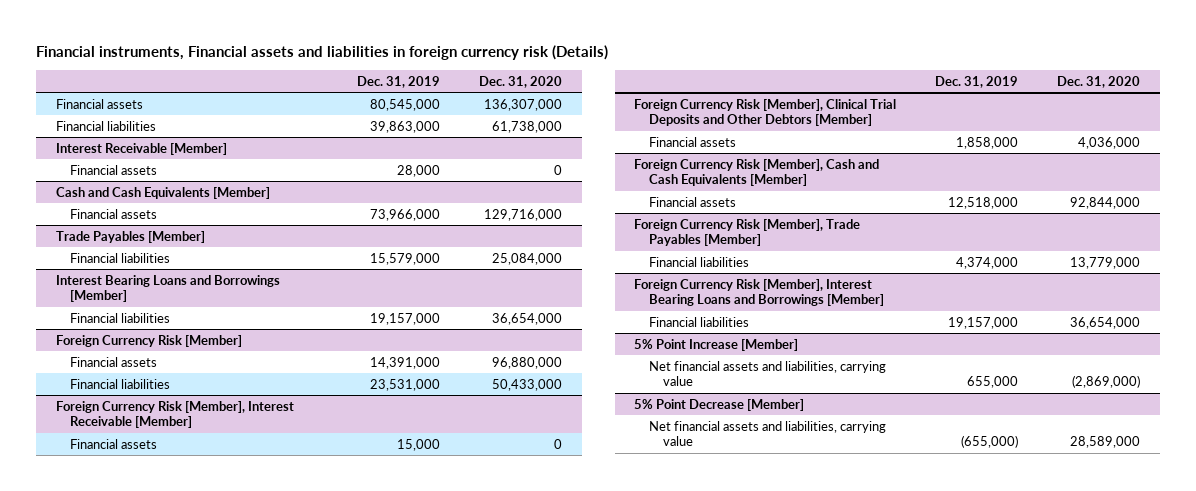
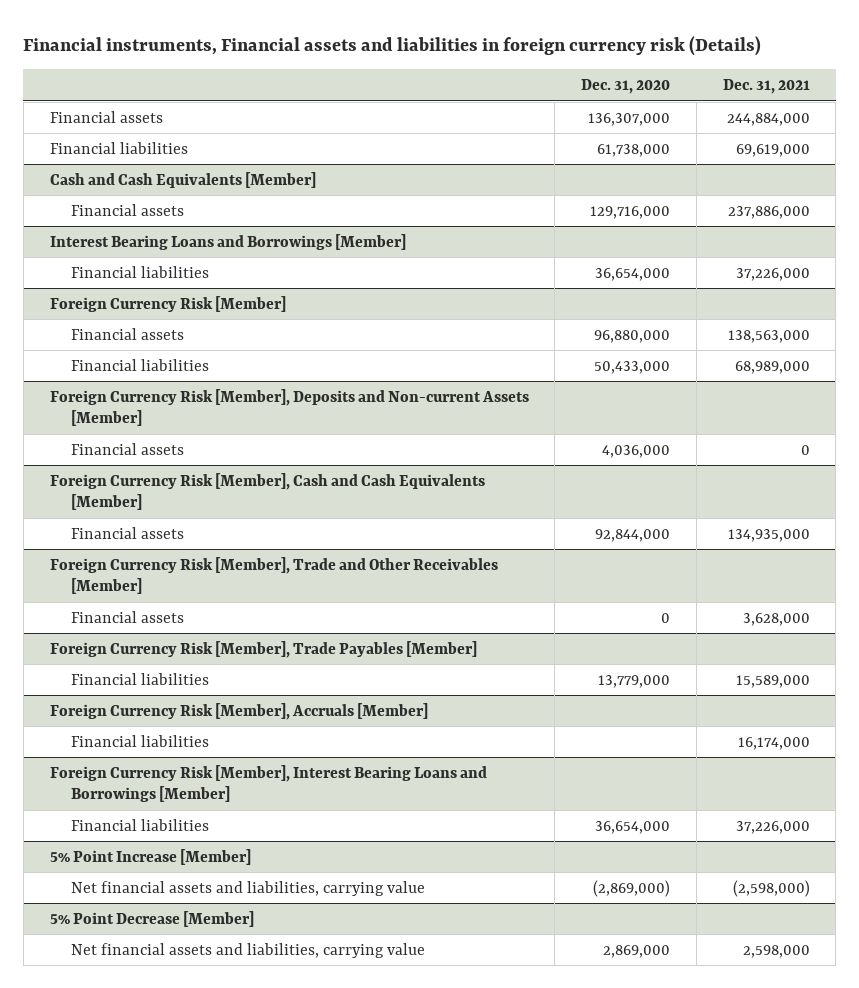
[356,75,440,88] Dec. 31, 2019 -> none
none -> [722,79,810,95] Dec. 31, 2021
[55,142,227,155] Interest Receivable [Member] -> none
[69,164,157,175] Financial assets -> none
[55,230,205,243] Trade Payables [Member] -> none
[69,252,170,263] Financial liabilities -> none
[55,400,294,429] Foreign Currency Risk [Member], Interest Receivable [Member] -> none
[69,438,157,449] Financial assets -> none
[634,98,897,127] Foreign Currency Risk [Member], Clinical Trial Deposits and Other Debtors [Member] -> none
none -> [49,388,529,427] Foreign Currency Risk [Member], Deposits and Non-current Assets [Member]
none -> [49,556,498,595] Foreign Currency Risk [Member], Trade and Other Receivables [Member]
none -> [71,610,185,623] Financial assets
none -> [49,702,428,720] Foreign Currency Risk [Member], Accruals [Member]
none -> [71,734,210,747] Financial liabilities
[1070,436,1141,449] 28,589,000 -> [603,944,671,958] 2,869,000

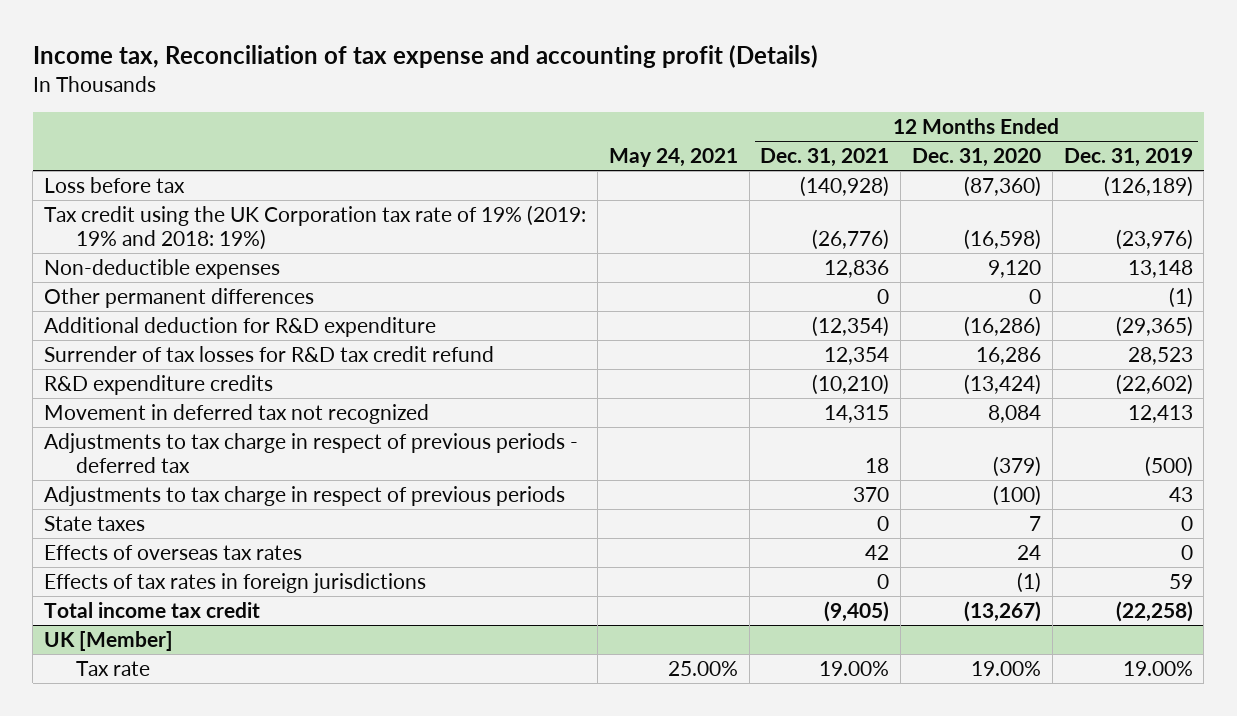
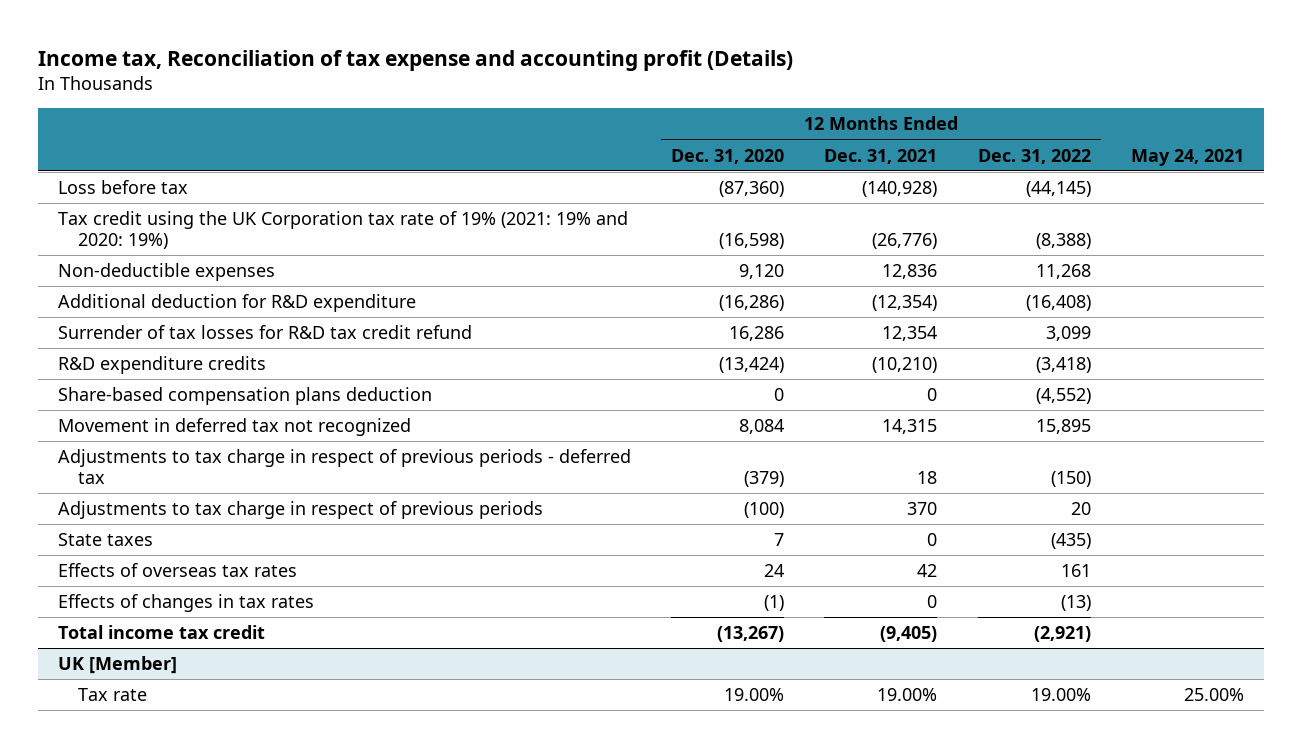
[1063,147,1193,167] Dec. 31, 2019 -> none
none -> [977,148,1091,164] Dec. 31, 2022
[44,204,587,250] Tax credit using the UK Corporation tax rate of 19% (2019: 19% and 2018: 19%) -> [57,211,628,250] Tax credit using the UK Corporation tax rate of 19% (2021: 19% and 2020: 19%)
[44,287,315,308] Other permanent differences -> none
none -> [57,387,432,406] Share-based compensation plans deduction
[44,572,427,593] Effects of tax rates in foreign jurisdictions -> [57,594,314,613] Effects of changes in tax rates

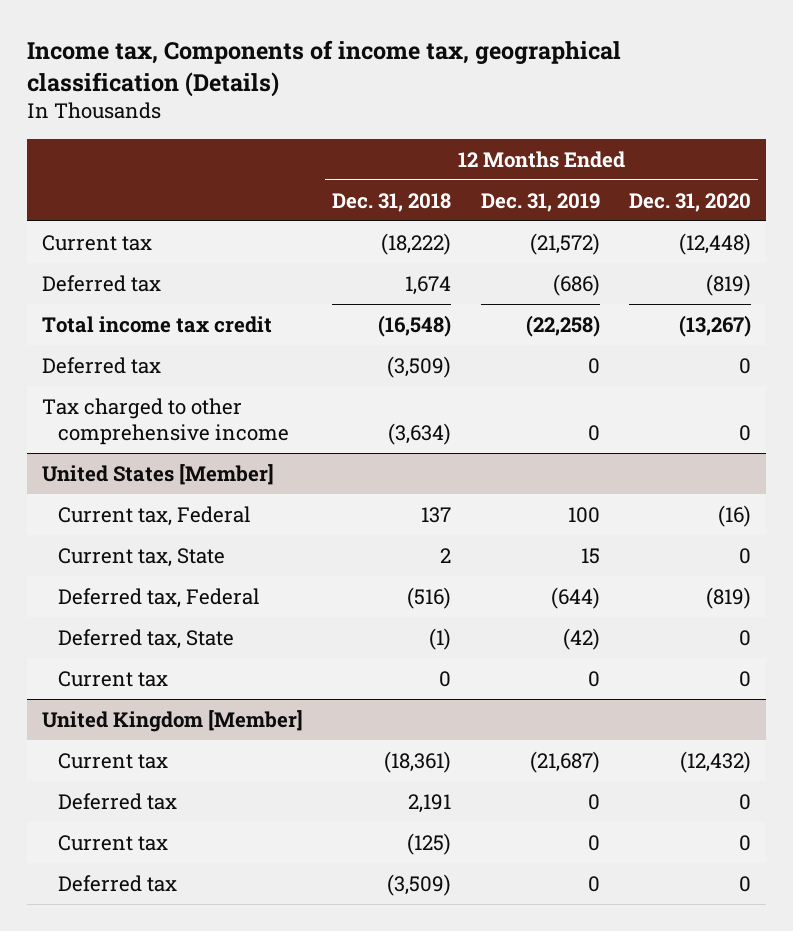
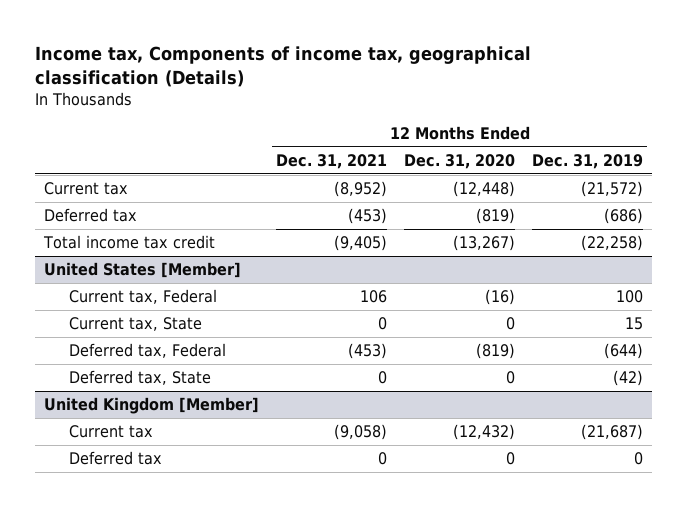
[332,192,452,212] Dec. 31, 2018 -> none
none -> [276,153,388,169] Dec. 31, 2021
[41,356,161,374] Deferred tax -> none
[41,397,289,446] Tax charged to other comprehensive income -> none
[57,670,168,687] Current tax -> none
[57,834,168,851] Current tax -> none
[57,874,177,892] Deferred tax -> none

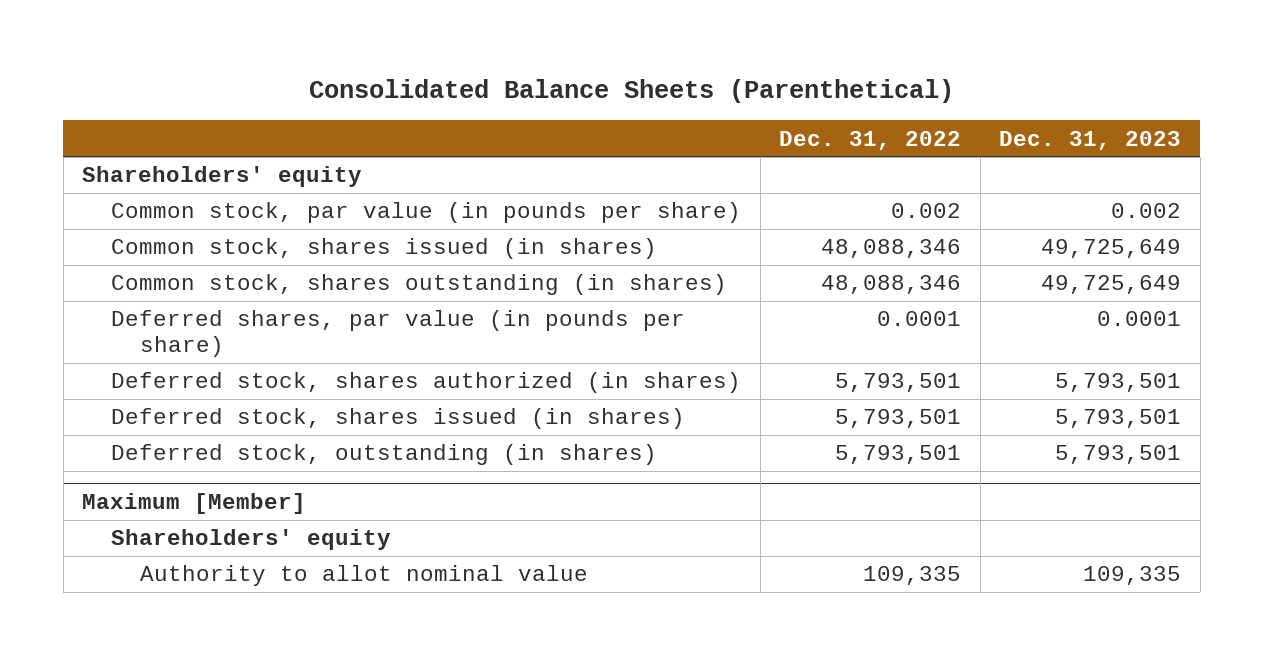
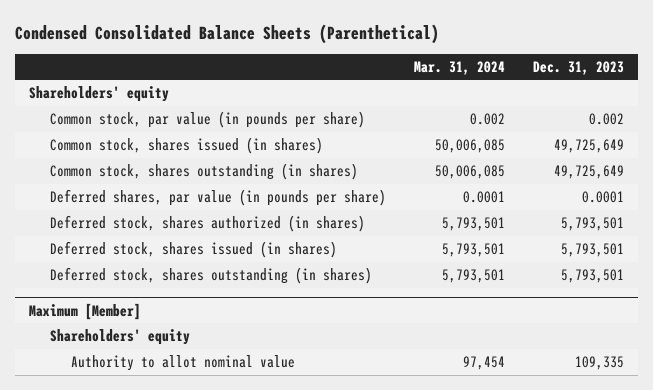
[308,78,954,103] Consolidated Balance Sheets (Parenthetical) -> [15,23,440,44] Condensed Consolidated Balance Sheets (Parenthetical)
[779,130,962,150] Dec. 31, 2022 -> none
none -> [414,60,506,75] Mar. 31, 2024
[111,444,658,466] Deferred stock, outstanding (in shares) -> [50,267,373,285] Deferred stock, shares outstanding (in shares)

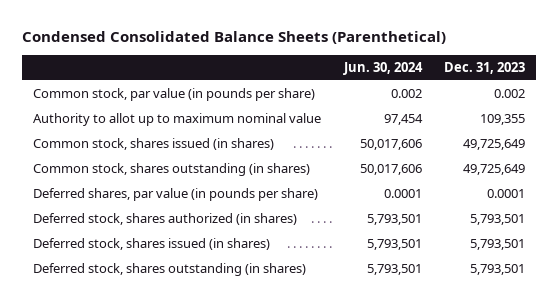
[414,60,506,75] Mar. 31, 2024 -> none
none -> [342,62,423,76] Jun. 30, 2024
[29,86,170,103] Shareholders' equity -> none
none -> [33,113,322,127] Authority to allot up to maximum nominal value
[29,302,142,320] Maximum [Member] -> none
[50,329,191,346] Shareholders' equity -> none
[71,355,296,372] Authority to allot nominal value -> none

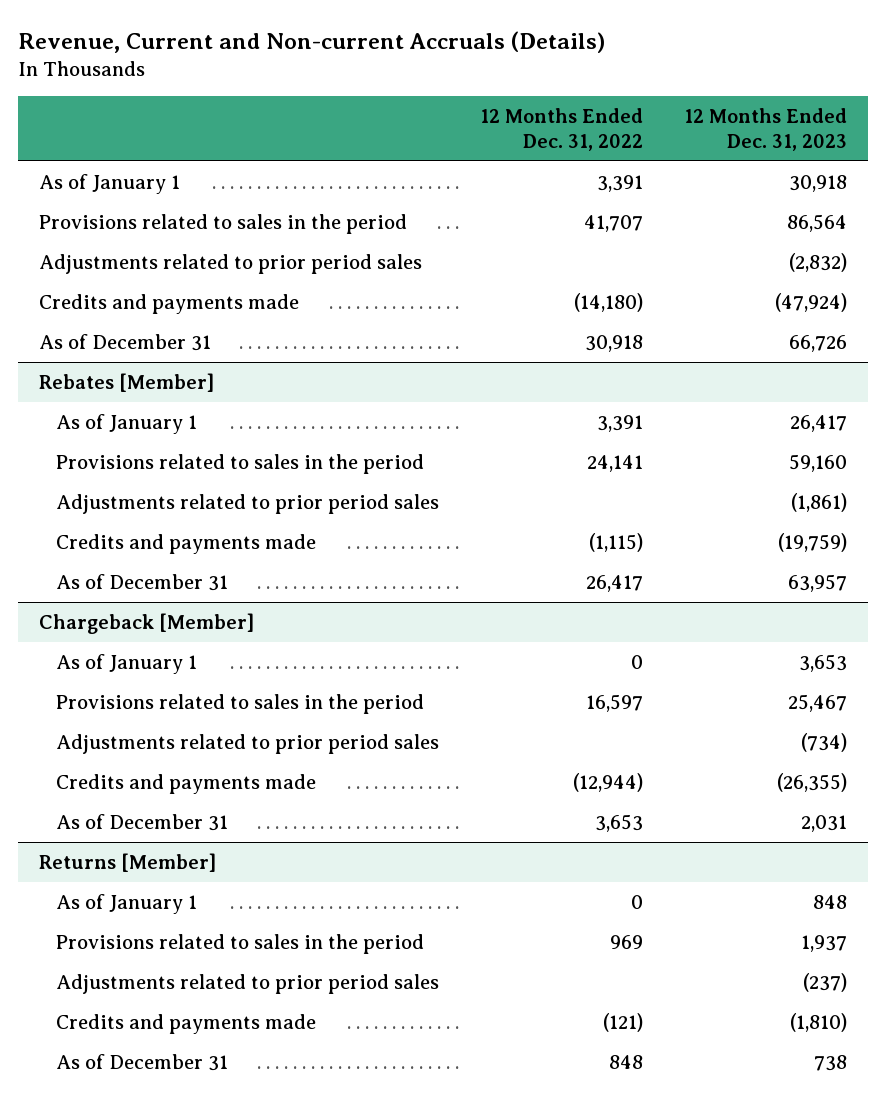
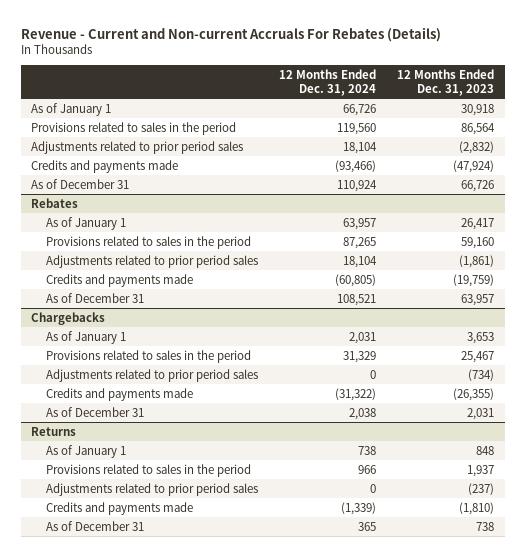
[18,31,606,54] Revenue, Current and Non-current Accruals (Details) -> [20,26,441,42] Revenue - Current and Non-current Accruals For Rebates (Details)
[479,108,643,151] 12 Months Ended Dec. 31, 2022 -> none
none -> [278,69,376,97] 12 Months Ended Dec. 31, 2024
[38,372,214,392] Rebates [Member] -> [31,197,79,208] Rebates
[38,612,254,634] Chargeback [Member] -> [31,311,106,325] Chargebacks
[38,852,216,872] Returns [Member] -> [31,426,77,436] Returns

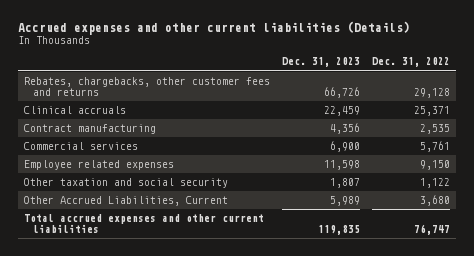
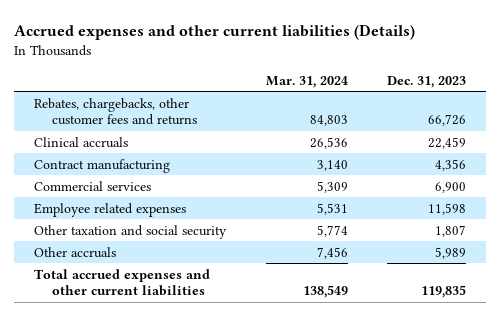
[371,57,450,68] Dec. 31, 2022 -> none
none -> [265,75,348,88] Mar. 31, 2024
[24,196,229,207] Other Accrued Liabilities, Current -> [34,246,117,258] Other accruals

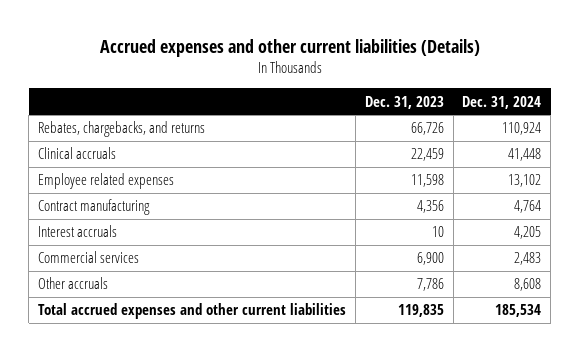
[265,75,348,88] Mar. 31, 2024 -> none
none -> [462,95,542,109] Dec. 31, 2024
[34,97,197,126] Rebates, chargebacks, other customer fees and returns -> [38,121,206,138] Rebates, chargebacks, and returns
[34,202,187,217] Employee related expenses -> [38,173,175,190] Employee related expenses
none -> [38,225,118,238] Interest accruals
[34,224,228,239] Other taxation and social security -> none
[435,246,467,259] 5,989 -> [416,278,444,292] 7,786

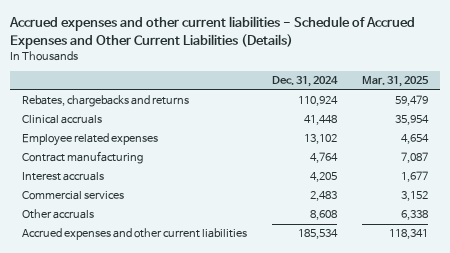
[99,38,480,57] Accrued expenses and other current liabilities (Details) -> [8,16,415,49] Accrued expenses and other current liabilities - Schedule of Accrued Expenses and Other Current Liabilities (Details)
[364,95,444,109] Dec. 31, 2023 -> none
none -> [361,76,429,88] Mar. 31, 2025
[38,121,206,138] Rebates, chargebacks, and returns -> [22,95,190,108] Rebates, chargebacks and returns
[38,303,347,320] Total accrued expenses and other current liabilities -> [22,228,248,241] Accrued expenses and other current liabilities

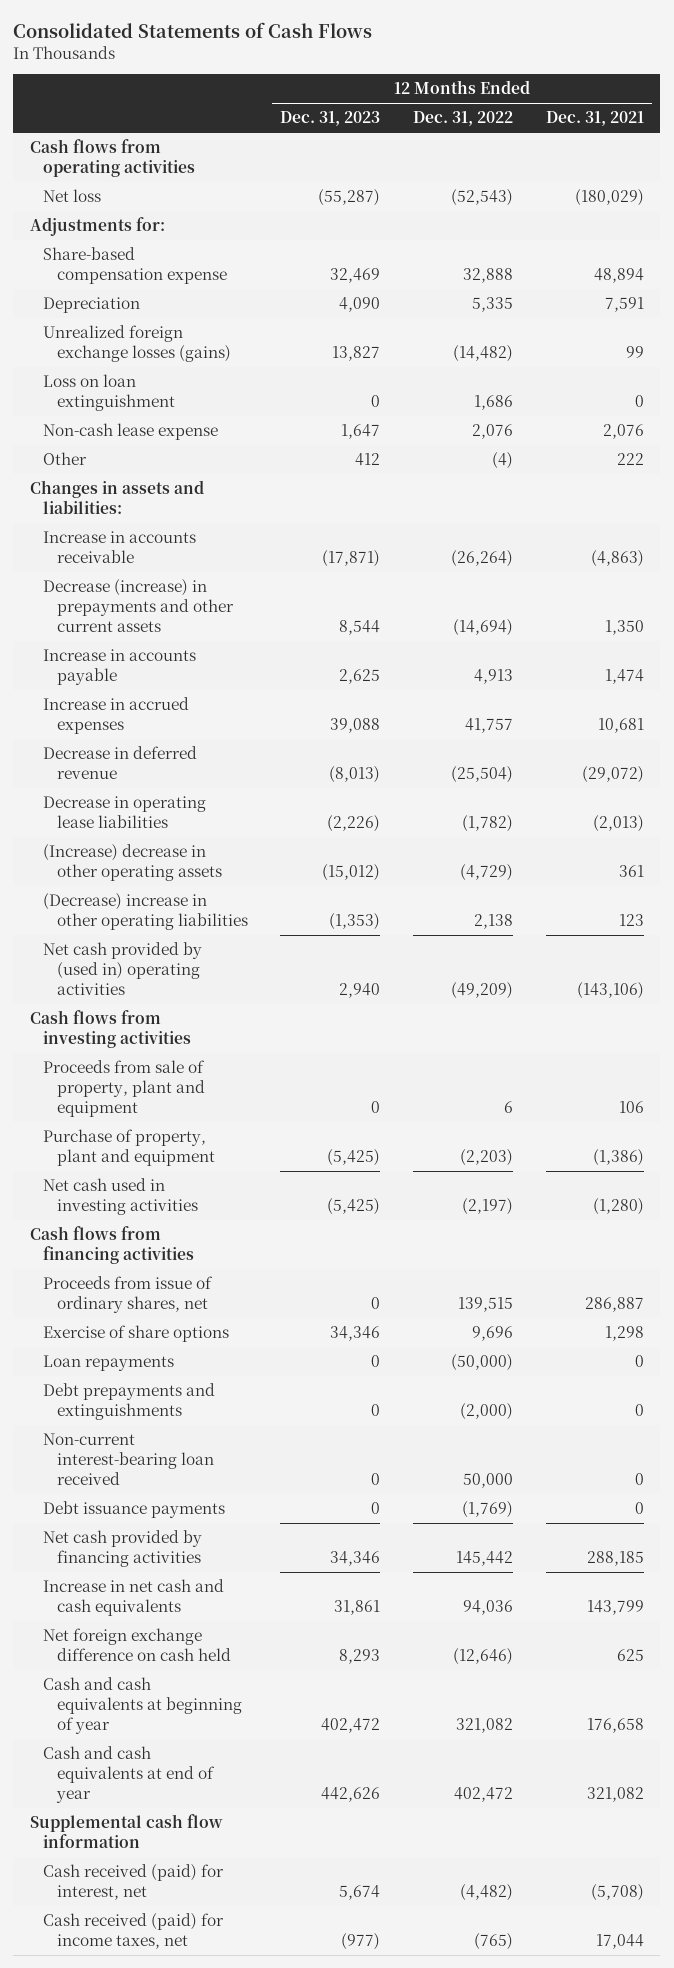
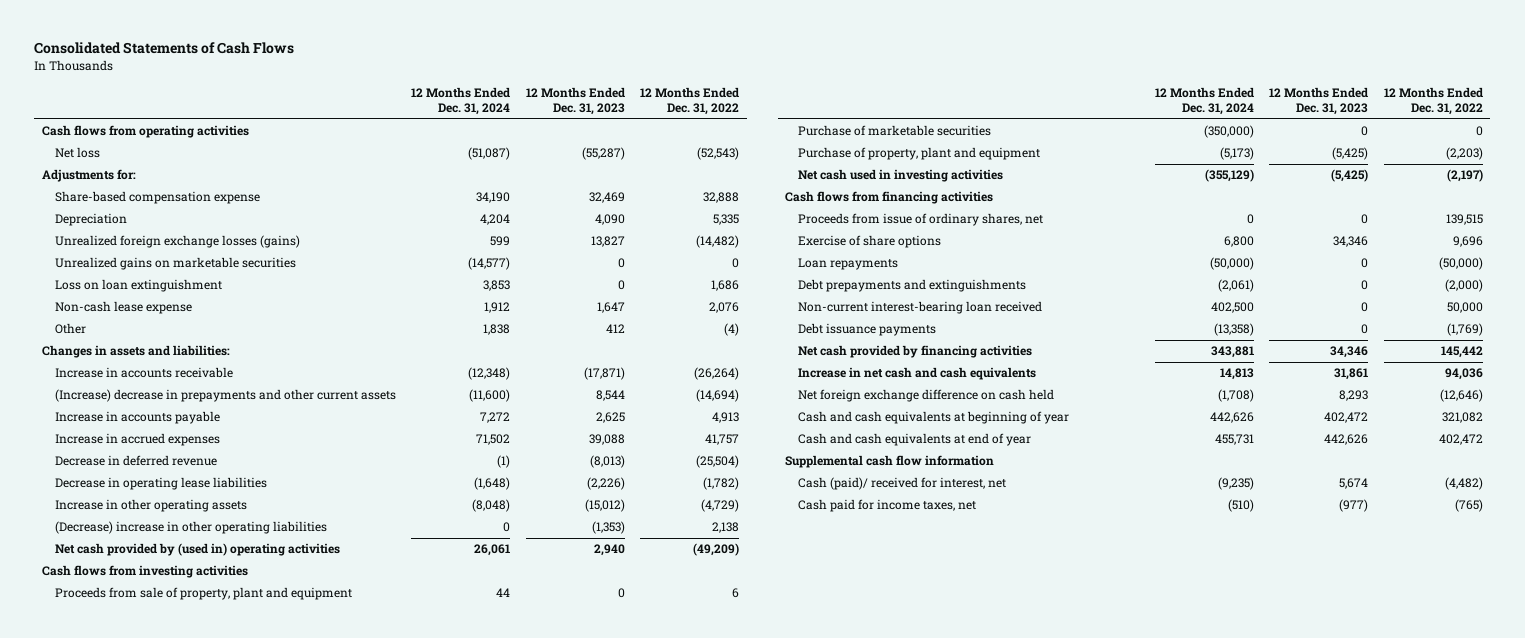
[546,111,645,127] Dec. 31, 2021 -> none
none -> [411,87,511,115] 12 Months Ended Dec. 31, 2024
none -> [54,257,296,271] Unrealized gains on marketable securities
[43,579,234,632] Decrease (increase) in prepayments and other current assets -> [54,389,396,403] (Increase) decrease in prepayments and other current assets
[43,844,222,881] (Increase) decrease in other operating assets -> [54,499,247,513] Increase in other operating assets
none -> [798,125,992,137] Purchase of marketable securities
[43,1864,225,1900] Cash received (paid) for interest, net -> [798,477,1007,491] Cash (paid)/ received for interest, net
[43,1913,225,1949] Cash received (paid) for income taxes, net -> [798,499,977,513] Cash paid for income taxes, net

